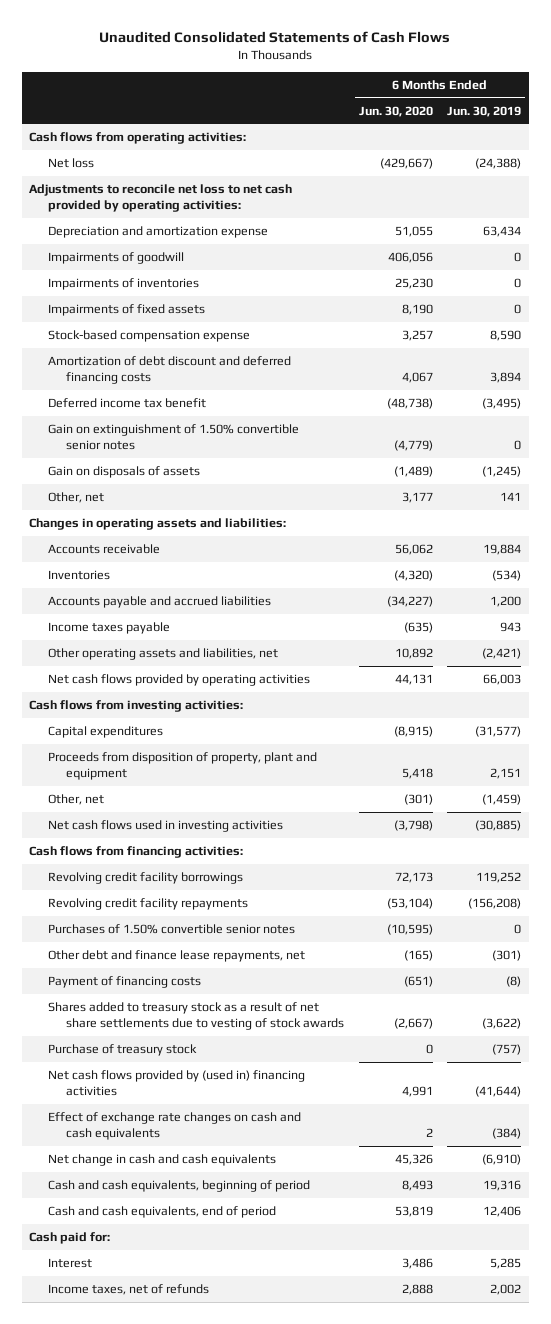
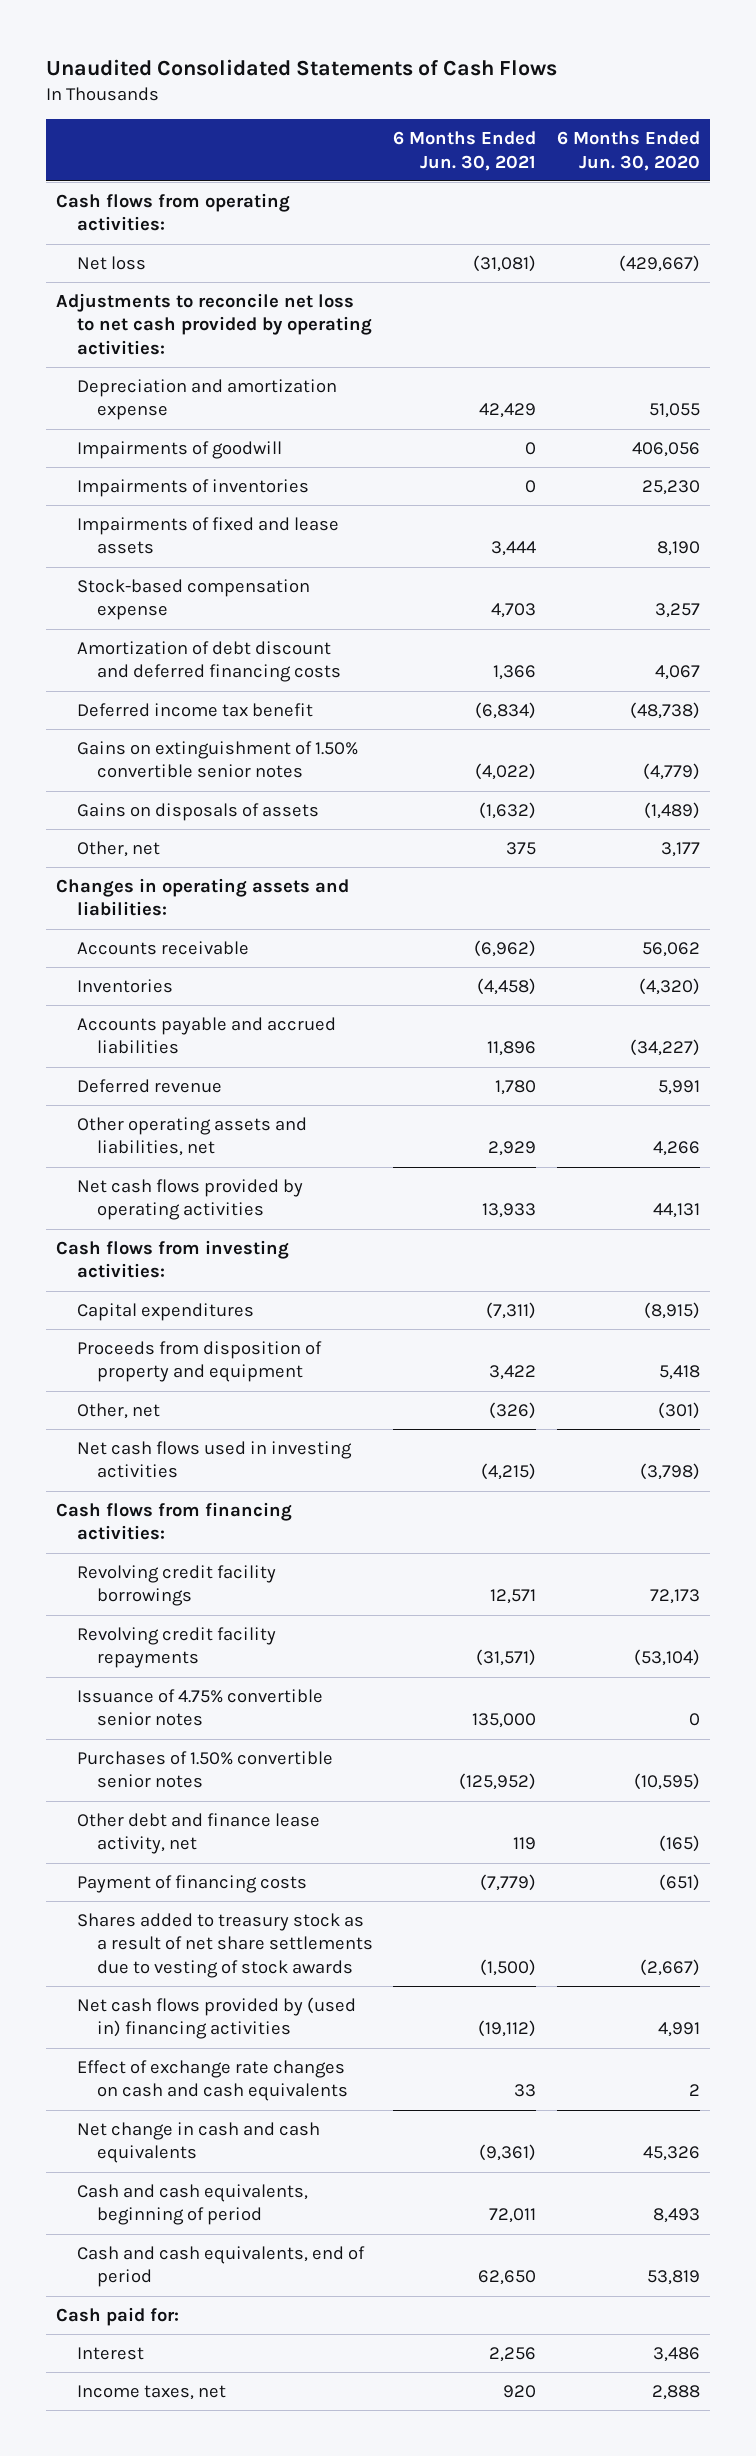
[447,105,522,117] Jun. 30, 2019 -> none
none -> [393,130,537,171] 6 Months Ended Jun. 30, 2021
[47,304,205,317] Impairments of fixed assets -> [76,516,339,555] Impairments of fixed and lease assets
[47,424,299,450] Gain on extinguishment of 1.50% convertible senior notes -> [76,740,358,779] Gains on extinguishment of 1.50% convertible senior notes
[47,466,200,479] Gain on disposals of assets -> [76,802,319,821] Gains on disposals of assets
[47,622,170,635] Income taxes payable -> none
none -> [76,1078,222,1093] Deferred revenue
[394,648,433,660] 10,892 -> [652,1141,700,1157] 4,266
[47,752,317,780] Proceeds from disposition of property, plant and equipment -> [76,1340,322,1383] Proceeds from disposition of property and equipment
none -> [76,1688,323,1727] Issuance of 4.75% convertible senior notes
[47,950,305,963] Other debt and finance lease repayments, net -> [76,1812,320,1855] Other debt and finance lease activity, net
[47,1044,197,1057] Purchase of treasury stock -> none
[47,1284,209,1296] Income taxes, net of refunds -> [76,2384,226,2400] Income taxes, net

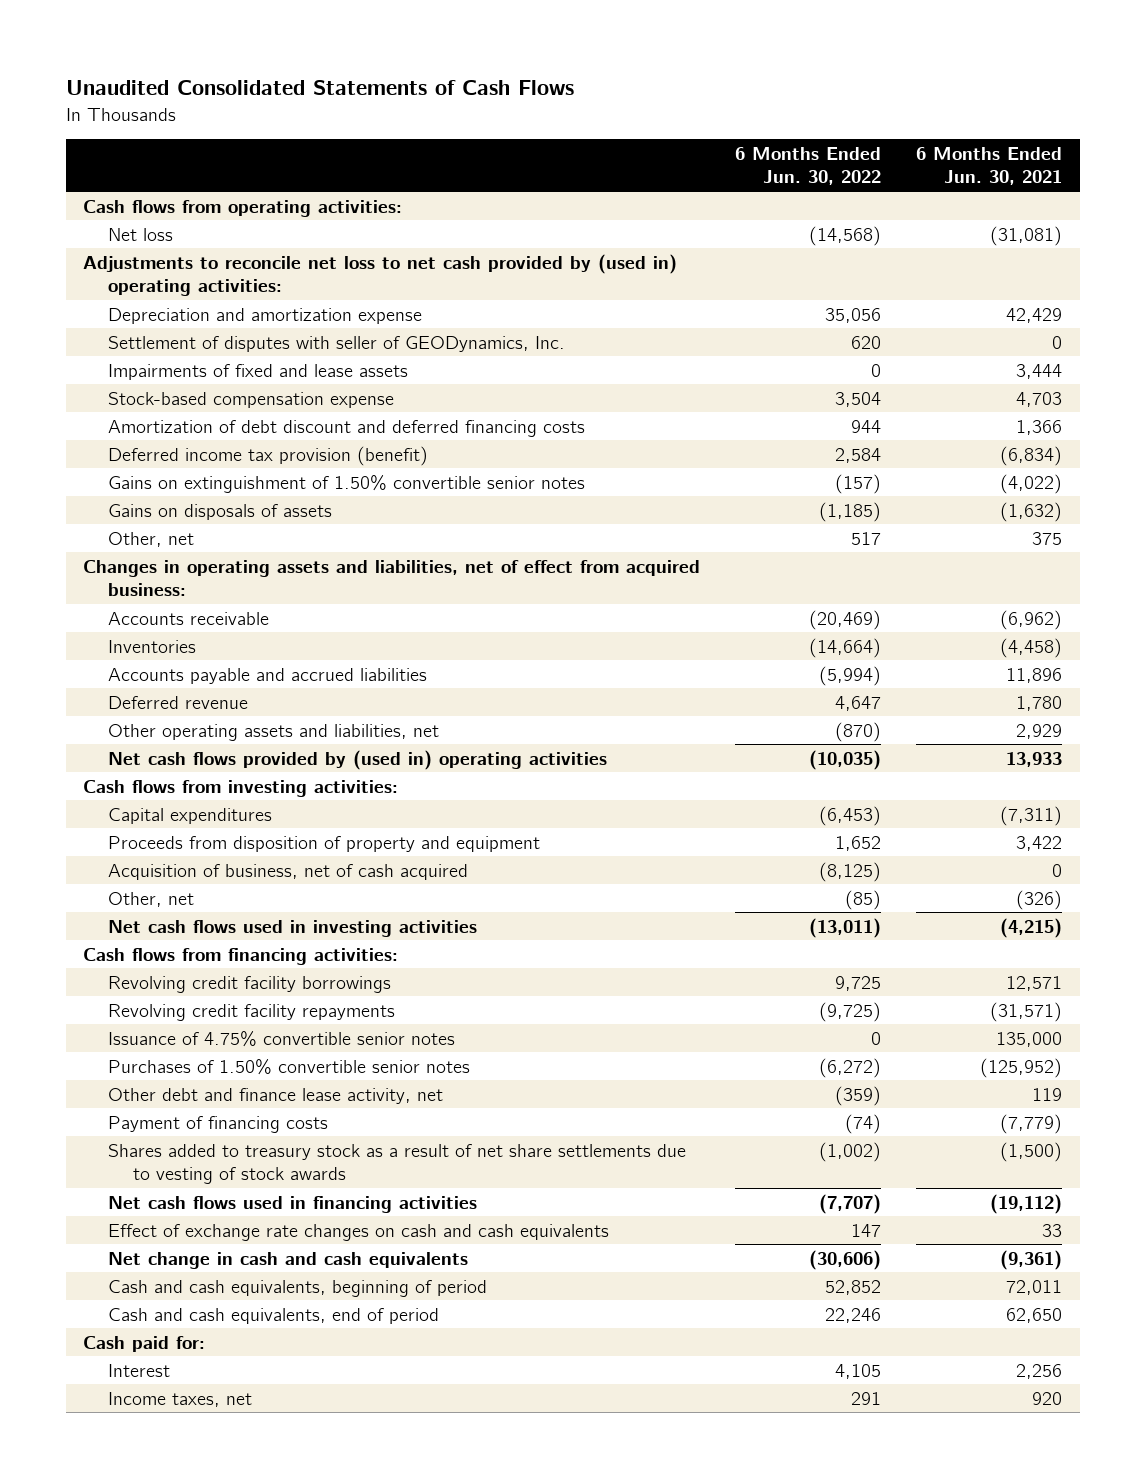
[556,130,700,171] 6 Months Ended Jun. 30, 2020 -> none
none -> [735,147,882,186] 6 Months Ended Jun. 30, 2022
[56,292,372,356] Adjustments to reconcile net loss to net cash provided by operating activities: -> [83,253,678,296] Adjustments to reconcile net loss to net cash provided by (used in) operating activities:
[76,440,282,459] Impairments of goodwill -> none
[76,478,309,497] Impairments of inventories -> none
none -> [108,335,566,352] Settlement of disputes with seller of GEODynamics, Inc.
[76,702,313,717] Deferred income tax benefit -> [108,445,429,466] Deferred income tax provision (benefit)
[56,877,350,917] Changes in operating assets and liabilities: -> [83,559,701,596] Changes in operating assets and liabilities, net of effect from acquired business:
[76,1178,303,1221] Net cash flows provided by operating activities -> [108,749,608,770] Net cash flows provided by (used in) operating activities
none -> [108,863,469,880] Acquisition of business, net of cash acquired
[76,1996,356,2040] Net cash flows provided by (used in) financing activities -> [108,1195,478,1213] Net cash flows used in financing activities

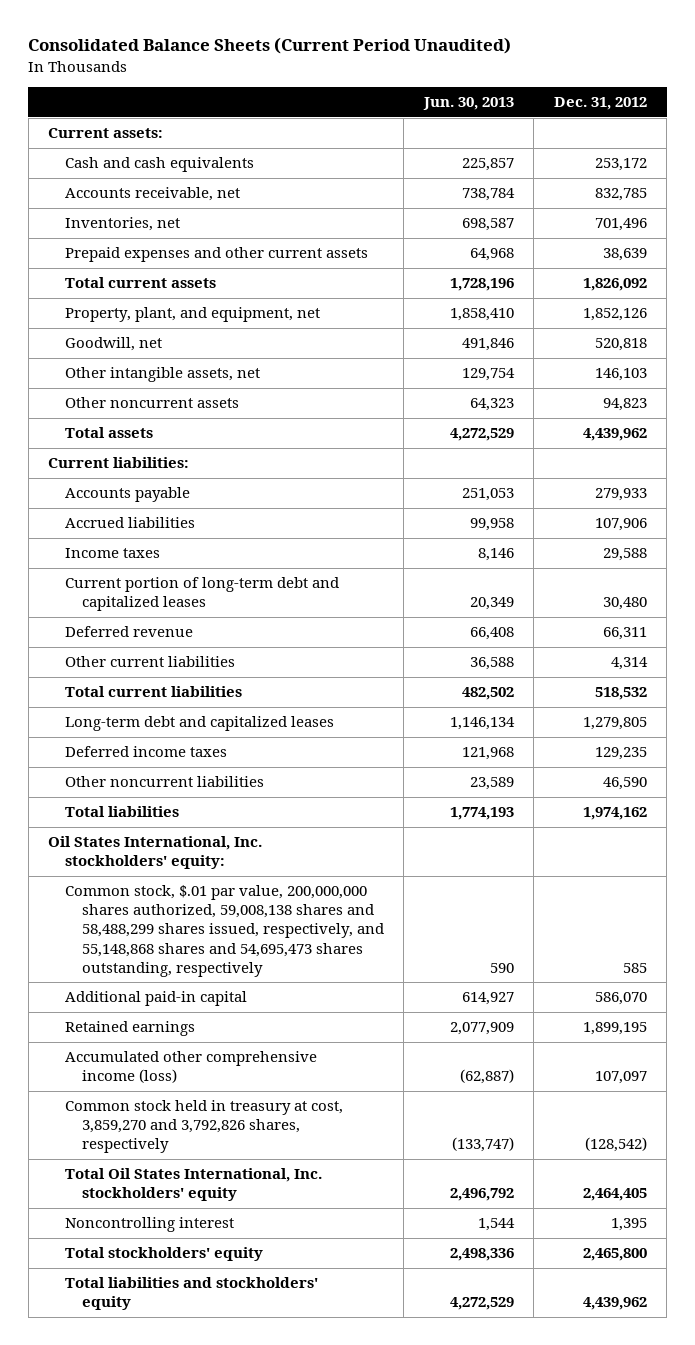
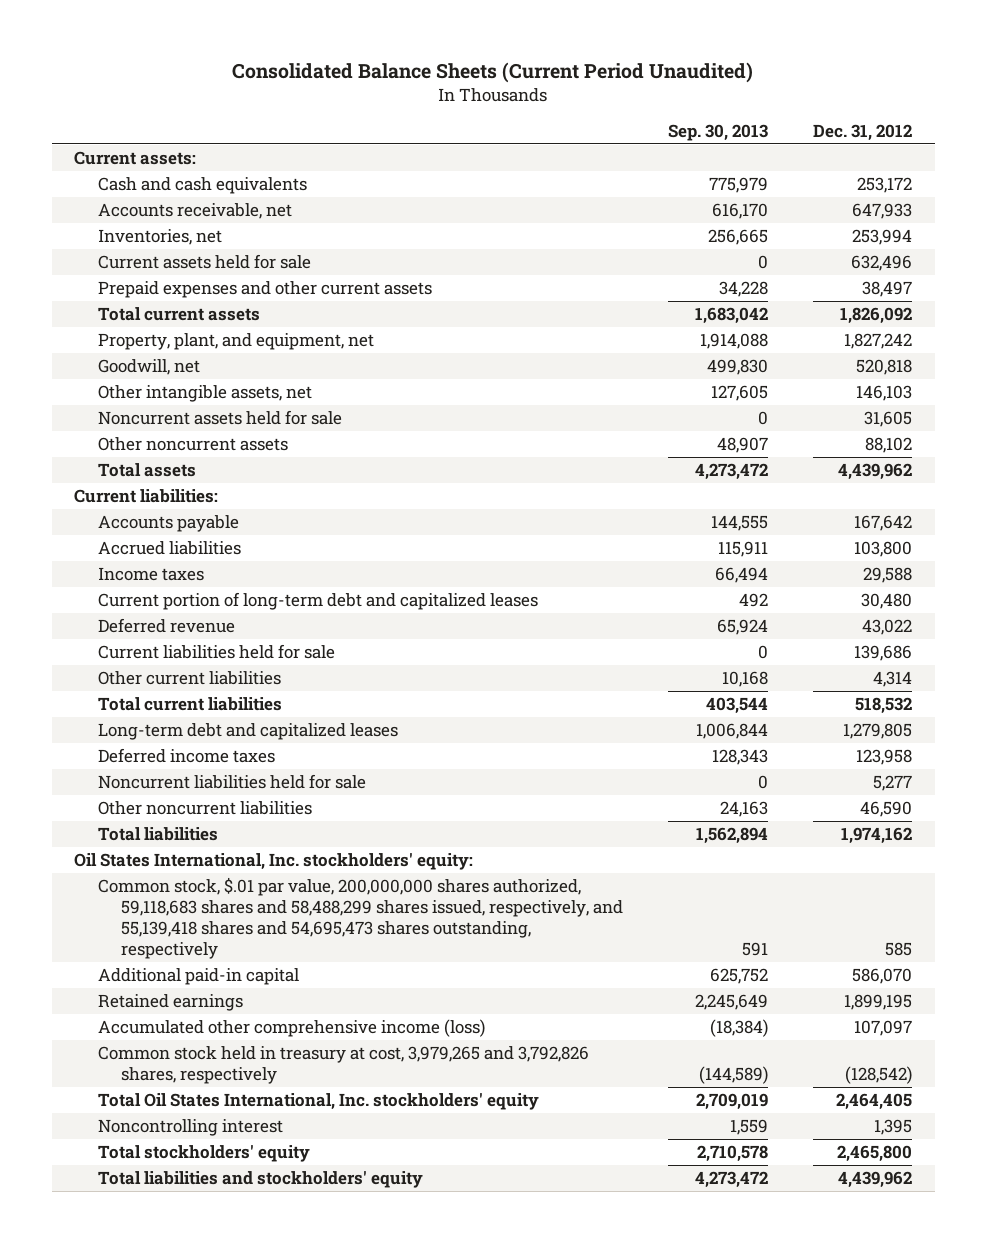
[422,97,514,111] Jun. 30, 2013 -> none
none -> [668,123,769,141] Sep. 30, 2013
[594,188,647,202] 832,785 -> [852,203,913,220] 647,933
[594,218,647,232] 701,496 -> [852,229,913,246] 253,994
none -> [97,254,311,270] Current assets held for sale
[602,248,647,262] 38,639 -> [862,281,913,298] 38,497
[582,308,647,322] 1,852,126 -> [844,333,913,350] 1,827,242
none -> [97,410,342,426] Noncurrent assets held for sale
[602,398,647,412] 94,823 -> [865,437,913,454] 88,102
[594,488,647,502] 279,933 -> [854,515,913,532] 167,642
[594,518,647,532] 107,906 -> [854,541,913,558] 103,800
[602,627,647,641] 66,311 -> [862,619,913,636] 43,022
none -> [97,644,335,660] Current liabilities held for sale
[594,747,647,761] 129,235 -> [856,749,913,766] 123,958
none -> [97,774,366,790] Noncurrent liabilities held for sale
[65,885,384,977] Common stock, $.01 par value, 200,000,000 shares authorized, 59,008,138 shares and 58,488,299 shares issued, respectively, and 55,148,868 shares and 54,695,473 shares outstanding, respectively -> [97,877,624,960] Common stock, $.01 par value, 200,000,000 shares authorized, 59,118,683 shares and 58,488,299 shares issued, respectively, and 55,139,418 shares and 54,695,473 shares outstanding, respectively
[65,1100,344,1154] Common stock held in treasury at cost, 3,859,270 and 3,792,826 shares, respectively -> [97,1046,589,1085] Common stock held in treasury at cost, 3,979,265 and 3,792,826 shares, respectively

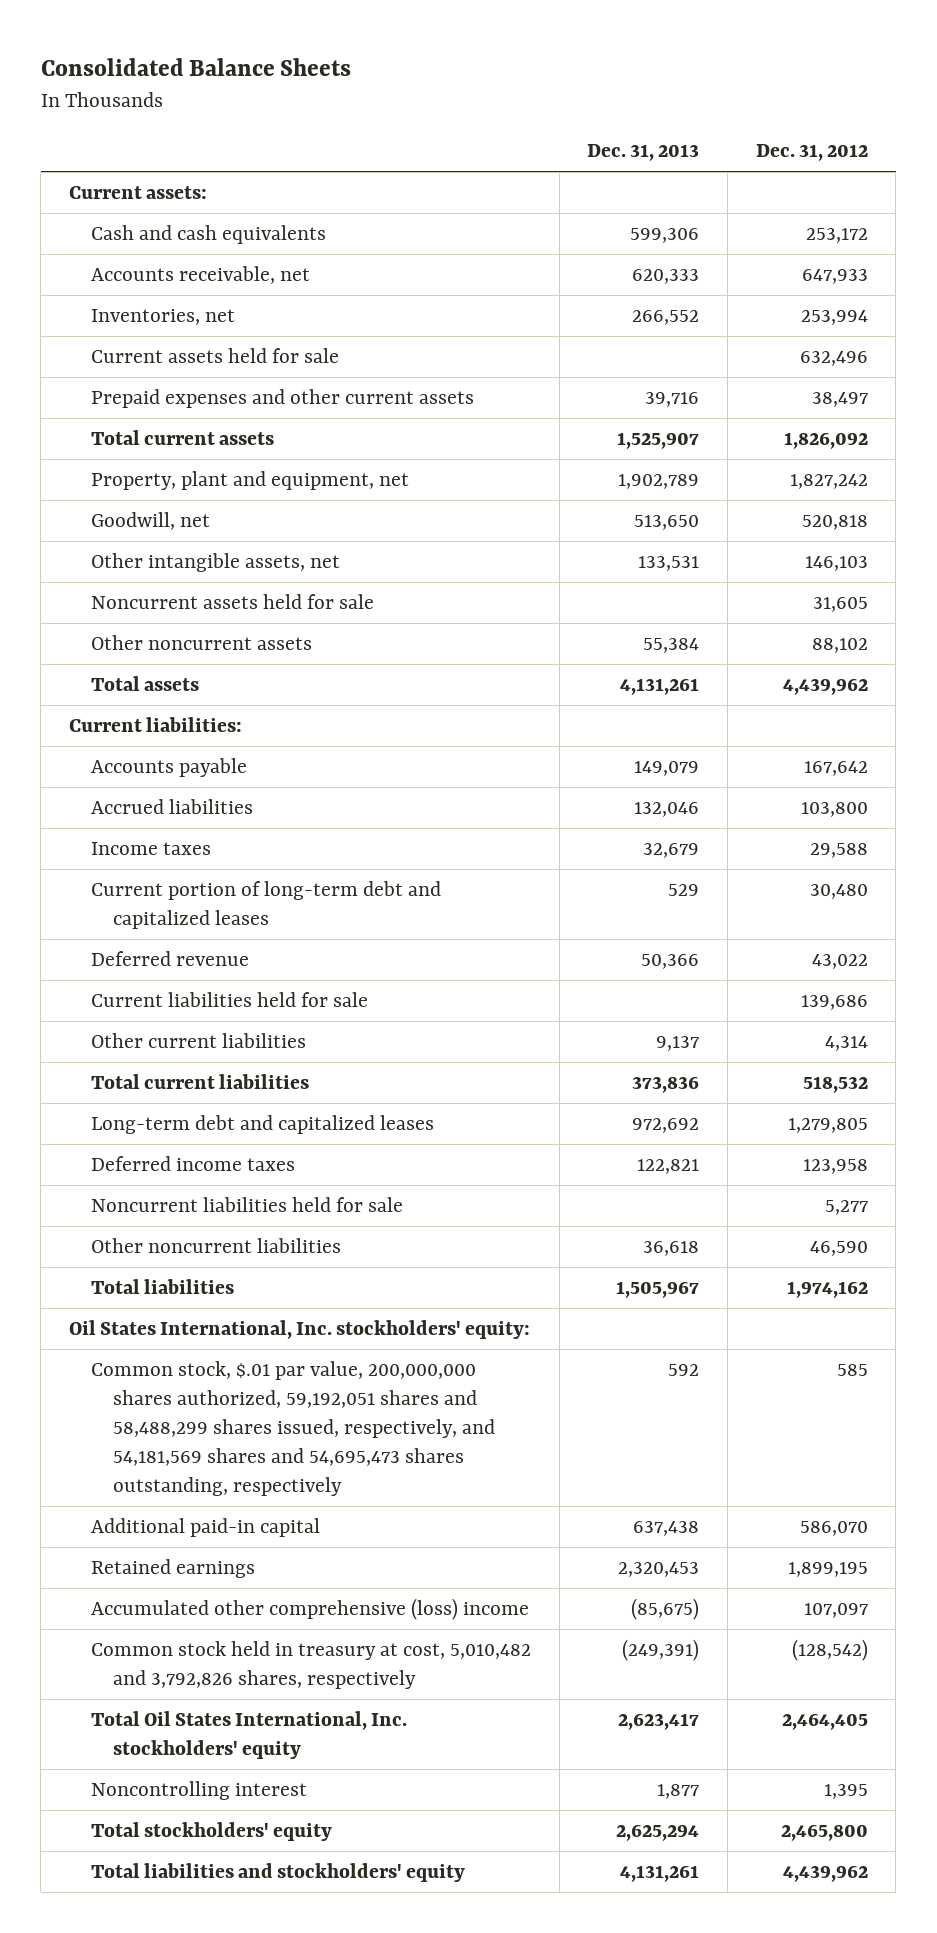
[232,61,754,83] Consolidated Balance Sheets (Current Period Unaudited) -> [40,58,351,77] Consolidated Balance Sheets
[668,123,769,141] Sep. 30, 2013 -> none
none -> [587,144,700,162] Dec. 31, 2013
[97,333,374,351] Property, plant, and equipment, net -> [90,471,409,491] Property, plant and equipment, net
[97,877,624,960] Common stock, $.01 par value, 200,000,000 shares authorized, 59,118,683 shares and 58,488,299 shares issued, respectively, and 55,139,418 shares and 54,695,473 shares outstanding, respectively -> [90,1361,495,1497] Common stock, $.01 par value, 200,000,000 shares authorized, 59,192,051 shares and 58,488,299 shares issued, respectively, and 54,181,569 shares and 54,695,473 shares outstanding, respectively
[97,1019,485,1038] Accumulated other comprehensive income (loss) -> [90,1598,529,1621] Accumulated other comprehensive (loss) income
[97,1046,589,1085] Common stock held in treasury at cost, 3,979,265 and 3,792,826 shares, respectively -> [90,1641,531,1690] Common stock held in treasury at cost, 5,010,482 and 3,792,826 shares, respectively

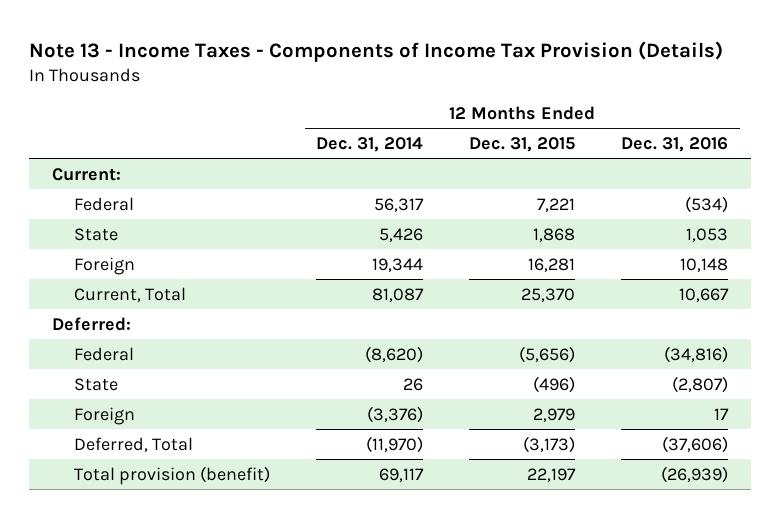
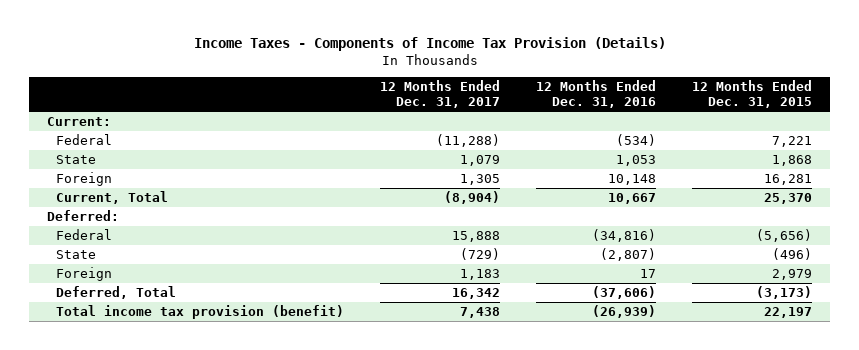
[28,40,723,62] Note 13 - Income Taxes - Components of Income Tax Provision (Details) -> [193,37,666,52] Income Taxes - Components of Income Tax Provision (Details)
[316,137,424,153] Dec. 31, 2014 -> none
none -> [380,79,501,109] 12 Months Ended Dec. 31, 2017
[74,465,271,485] Total provision (benefit) -> [56,304,345,319] Total income tax provision (benefit)

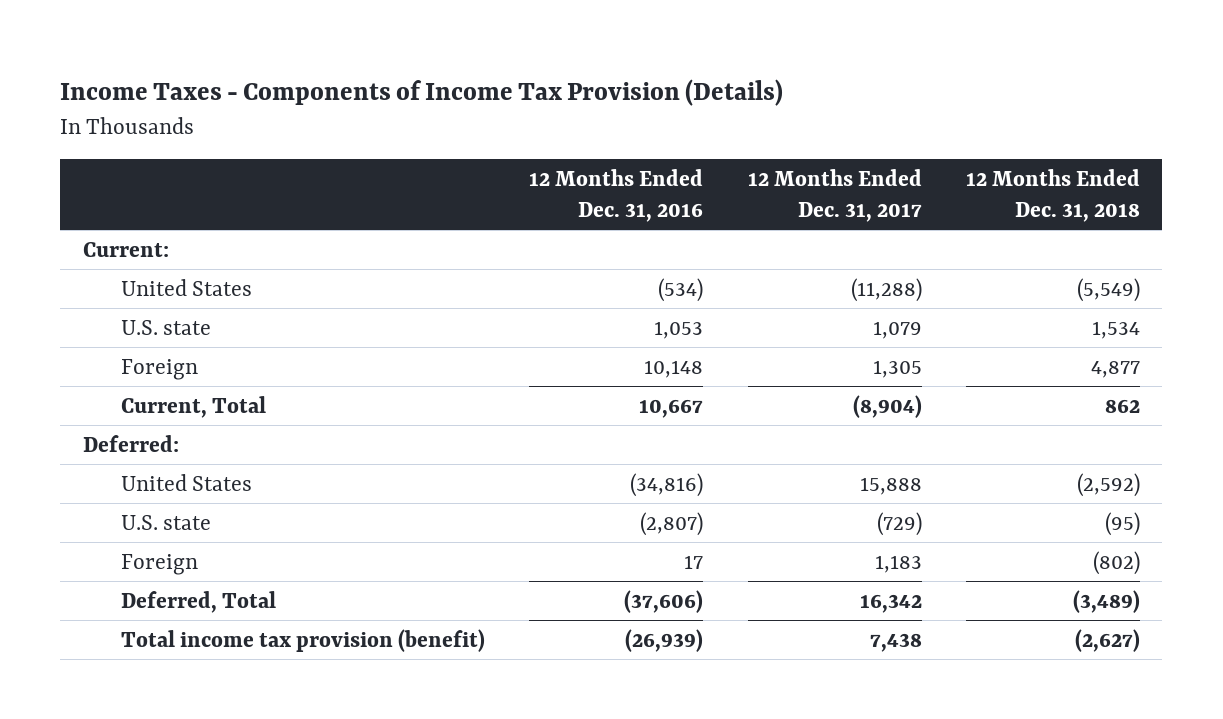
[692,79,813,109] 12 Months Ended Dec. 31, 2015 -> none
none -> [966,168,1141,222] 12 Months Ended Dec. 31, 2018
[56,133,113,145] Federal -> [121,278,253,296] United States
[56,154,97,164] State -> [121,319,212,335] U.S. state
[56,228,113,240] Federal -> [121,473,253,491] United States
[56,249,97,259] State -> [121,514,212,530] U.S. state

